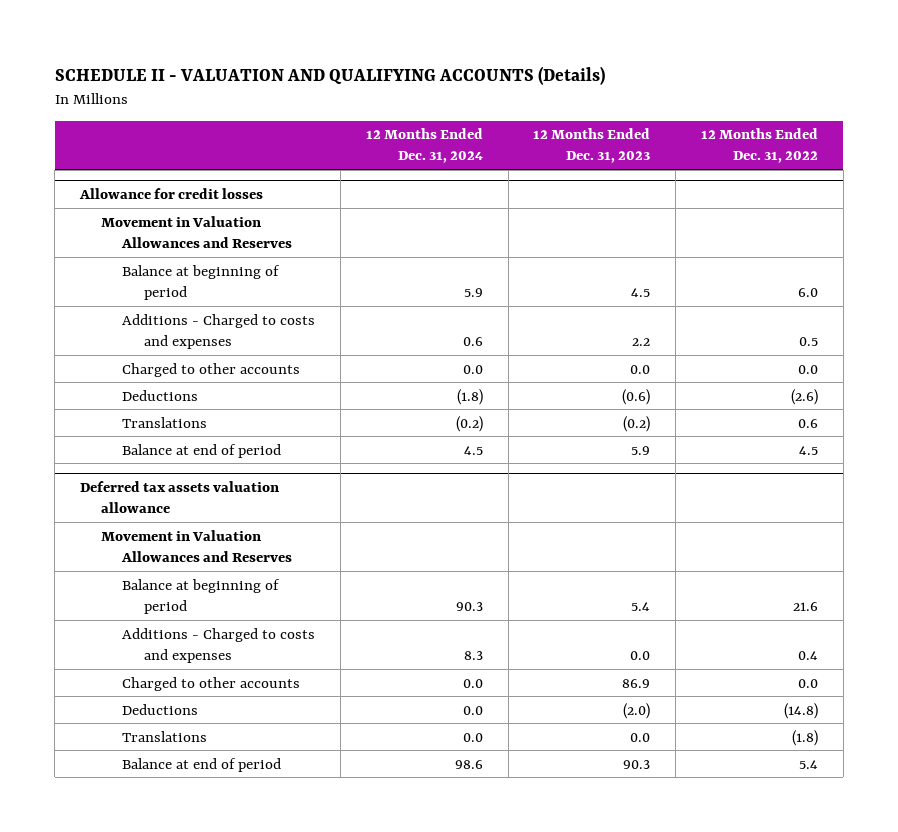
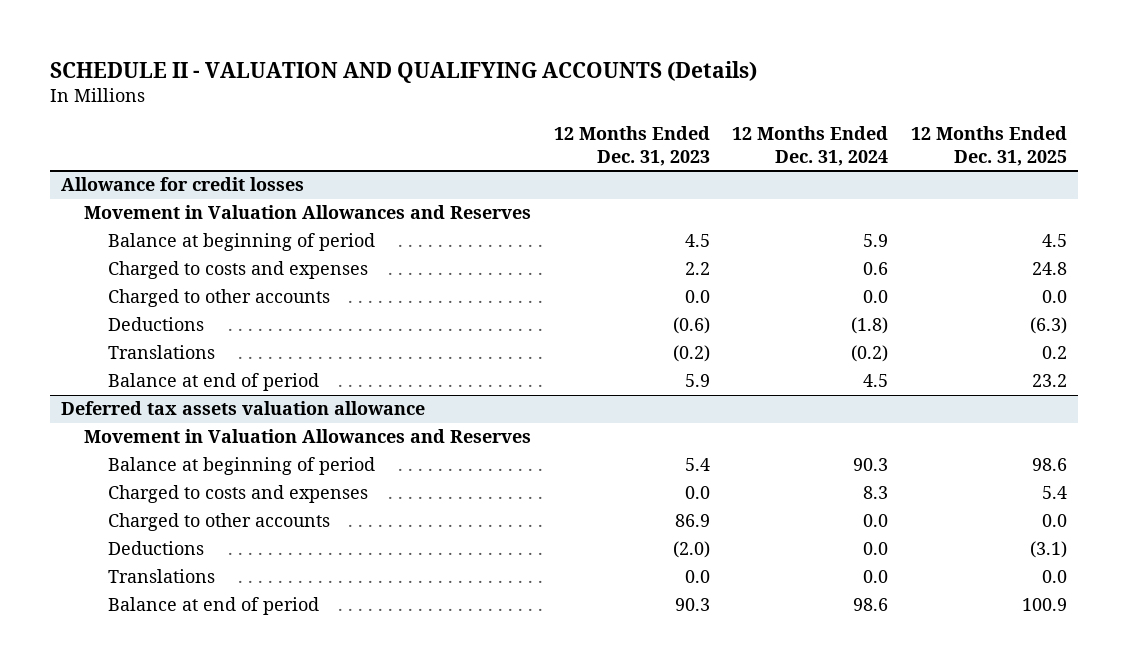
[700,128,818,164] 12 Months Ended Dec. 31, 2022 -> none
none -> [910,126,1067,166] 12 Months Ended Dec. 31, 2025
[122,313,316,349] Additions - Charged to costs and expenses -> [107,261,368,280] Charged to costs and expenses
[122,627,316,663] Additions - Charged to costs and expenses -> [107,485,368,504] Charged to costs and expenses

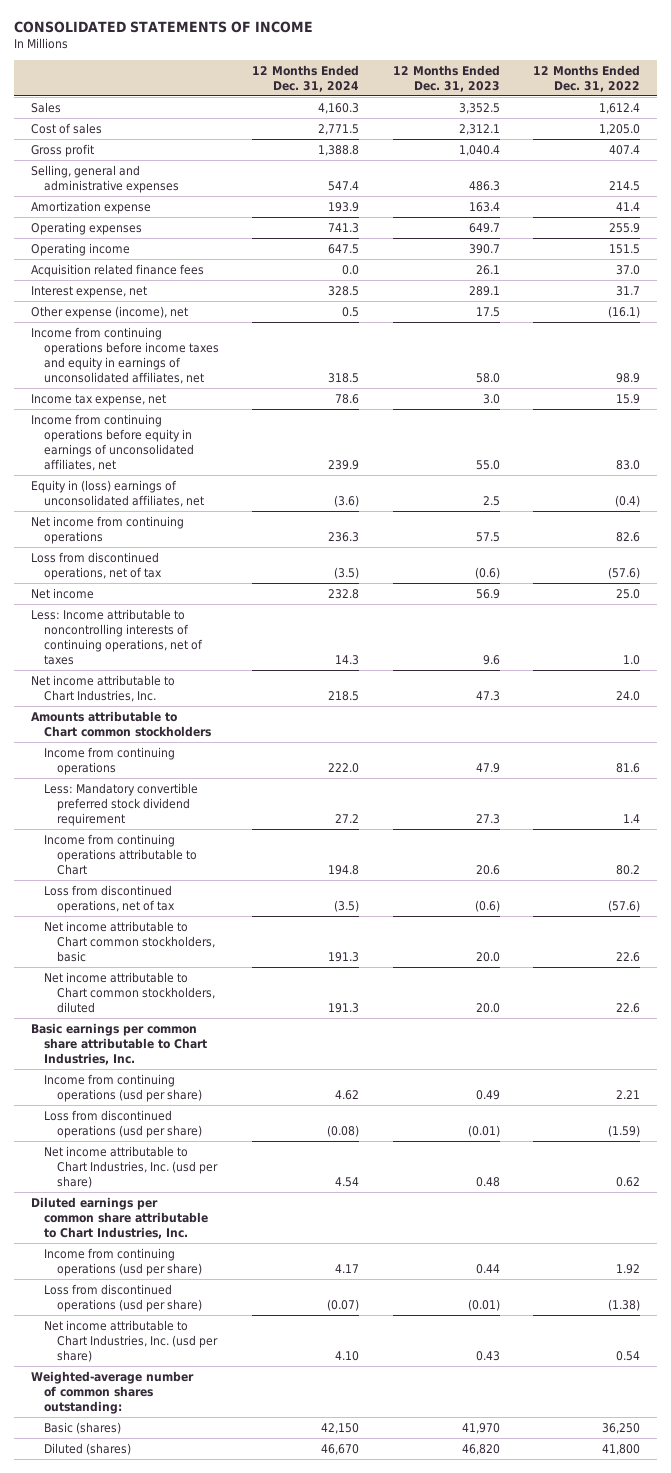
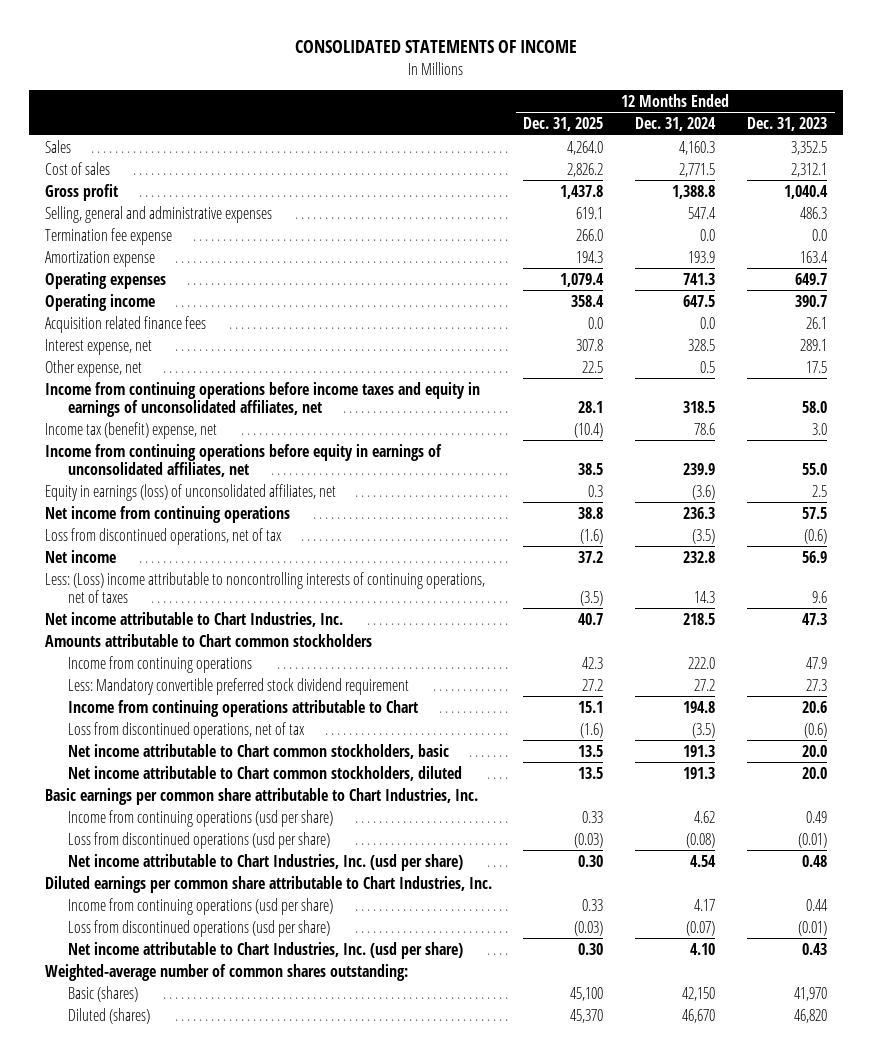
[533,64,641,92] 12 Months Ended Dec. 31, 2022 -> none
none -> [523,117,604,132] Dec. 31, 2025
none -> [44,227,172,245] Termination fee expense
[30,305,188,319] Other expense (income), net -> [44,359,142,377] Other expense, net
[30,393,166,406] Income tax expense, net -> [44,421,217,439] Income tax (benefit) expense, net
[30,479,204,507] Equity in (loss) earnings of unconsolidated affiliates, net -> [44,483,336,501] Equity in earnings (loss) of unconsolidated affiliates, net
[30,608,203,665] Less: Income attributable to noncontrolling interests of continuing operations, net of taxes -> [44,571,485,603] Less: (Loss) income attributable to noncontrolling interests of continuing operations, net of taxes

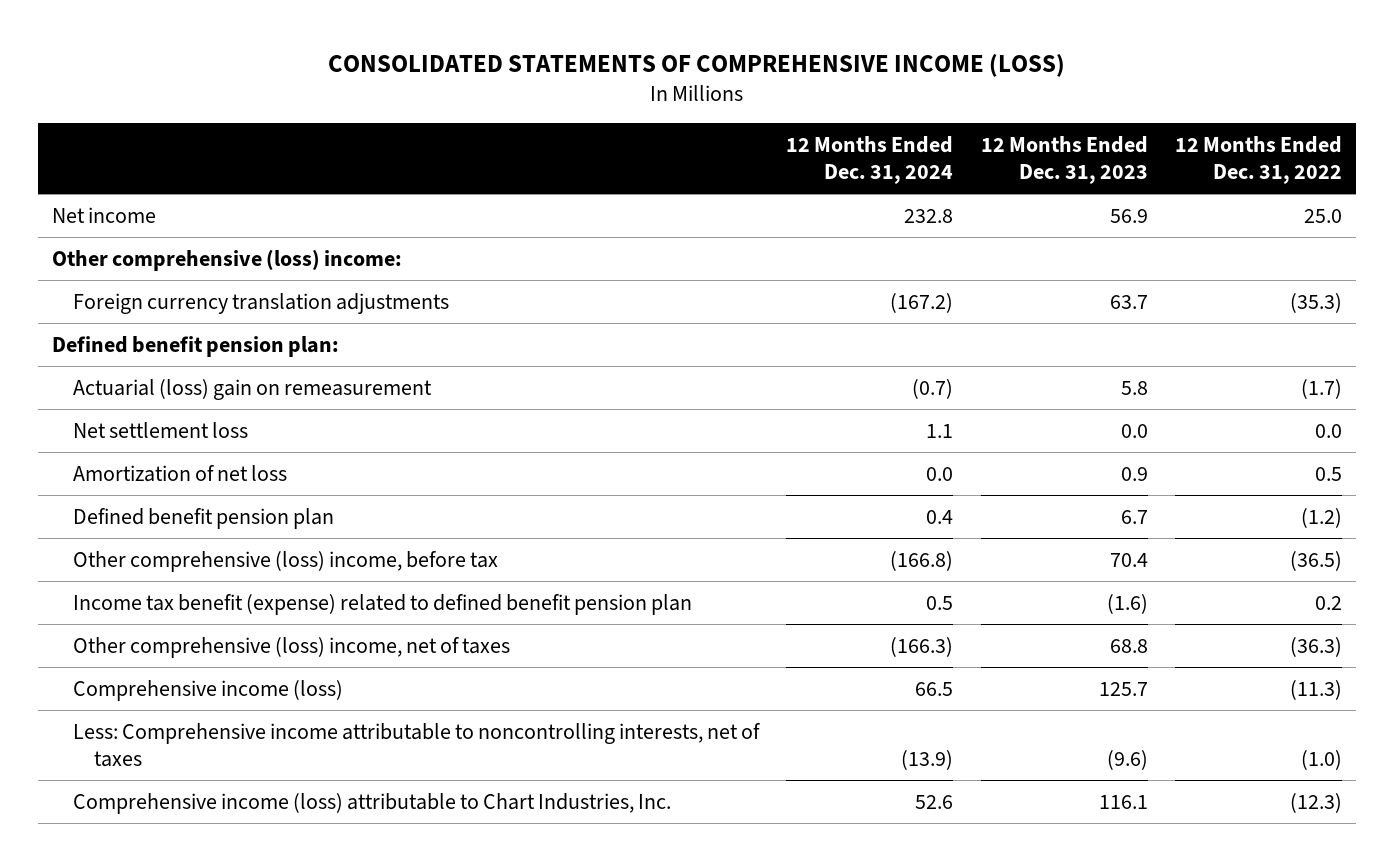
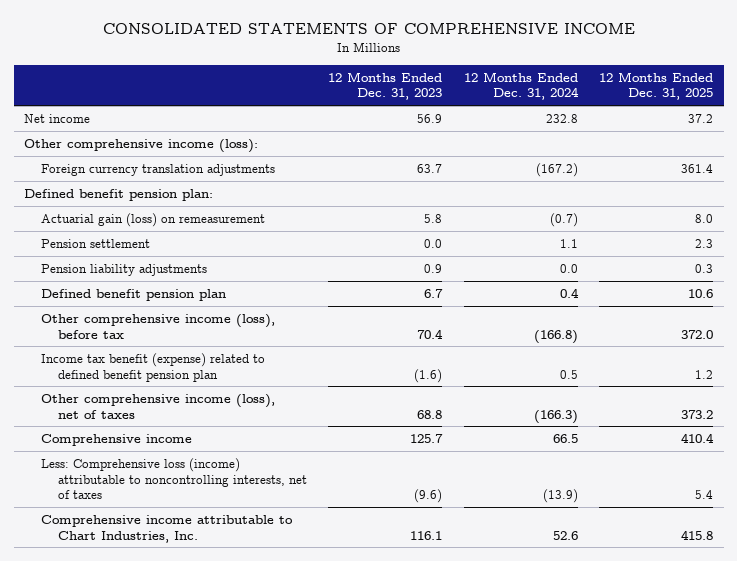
[327,53,1065,77] CONSOLIDATED STATEMENTS OF COMPREHENSIVE INCOME (LOSS) -> [102,22,635,34] CONSOLIDATED STATEMENTS OF COMPREHENSIVE INCOME
[1175,135,1343,184] 12 Months Ended Dec. 31, 2022 -> none
none -> [599,71,714,101] 12 Months Ended Dec. 31, 2025
[51,248,402,271] Other comprehensive (loss) income: -> [24,138,259,153] Other comprehensive income (loss):
[72,421,248,438] Net settlement loss -> none
[72,464,287,482] Amortization of net loss -> none
[72,378,432,400] Actuarial (loss) gain on remeasurement -> [41,212,266,227] Actuarial gain (loss) on remeasurement
none -> [41,238,151,248] Pension settlement
none -> [41,263,208,276] Pension liability adjustments
[72,550,498,572] Other comprehensive (loss) income, before tax -> [41,313,276,339] Other comprehensive income (loss), before tax
[72,636,510,658] Other comprehensive (loss) income, net of taxes -> [41,393,276,419] Other comprehensive income (loss), net of taxes
[72,679,343,701] Comprehensive income (loss) -> [41,433,193,446] Comprehensive income
[72,722,761,767] Less: Comprehensive income attributable to noncontrolling interests, net of taxes -> [41,457,308,500] Less: Comprehensive loss (income) attributable to noncontrolling interests, net of taxes
[72,792,671,814] Comprehensive income (loss) attributable to Chart Industries, Inc. -> [41,514,294,543] Comprehensive income attributable to Chart Industries, Inc.

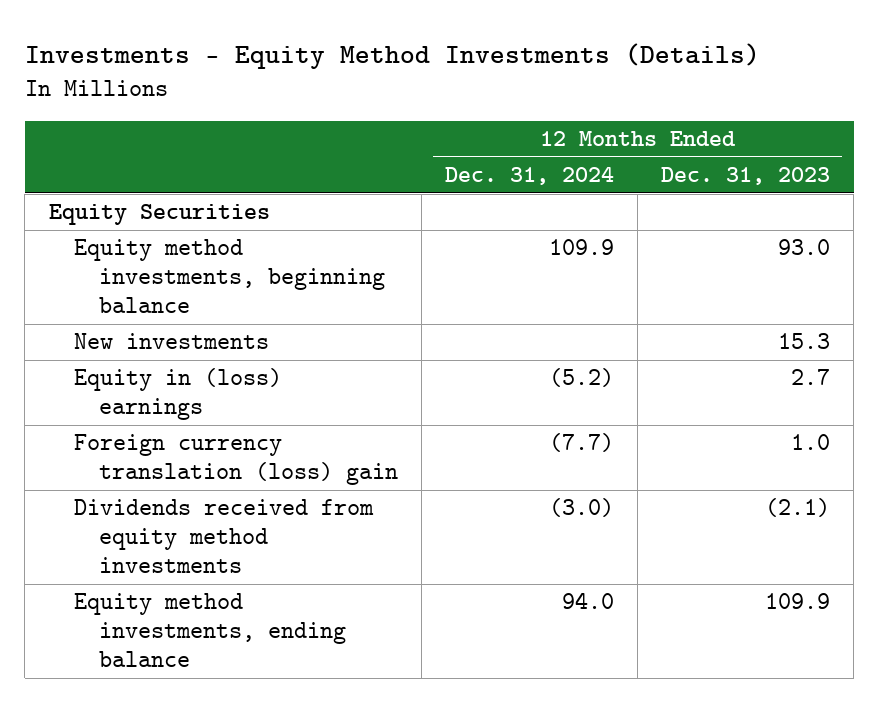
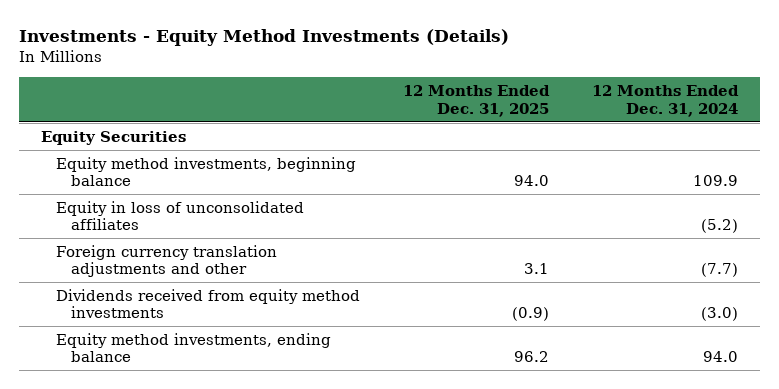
[661,167,831,186] Dec. 31, 2023 -> none
none -> [402,85,550,117] 12 Months Ended Dec. 31, 2025
[73,333,269,350] New investments -> none
[73,368,282,421] Equity in (loss) earnings -> [55,200,304,231] Equity in loss of unconsolidated affiliates
[73,434,398,486] Foreign currency translation (loss) gain -> [55,244,277,278] Foreign currency translation adjustments and other

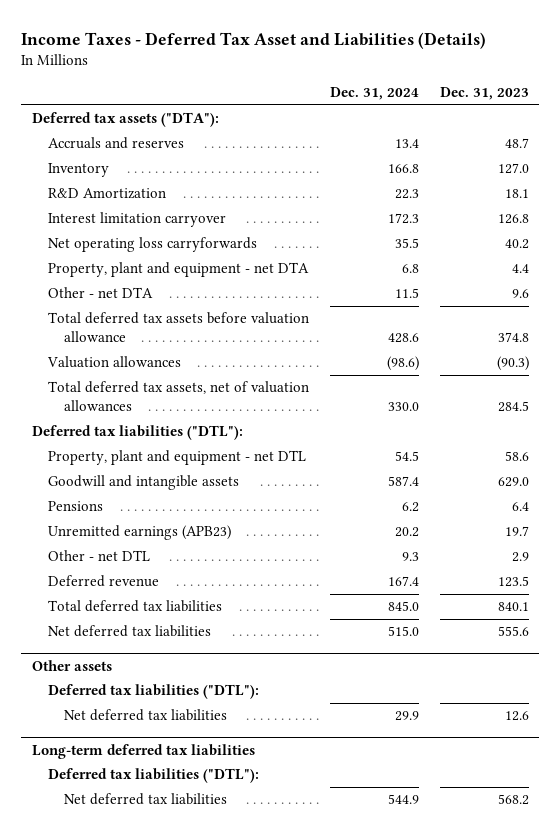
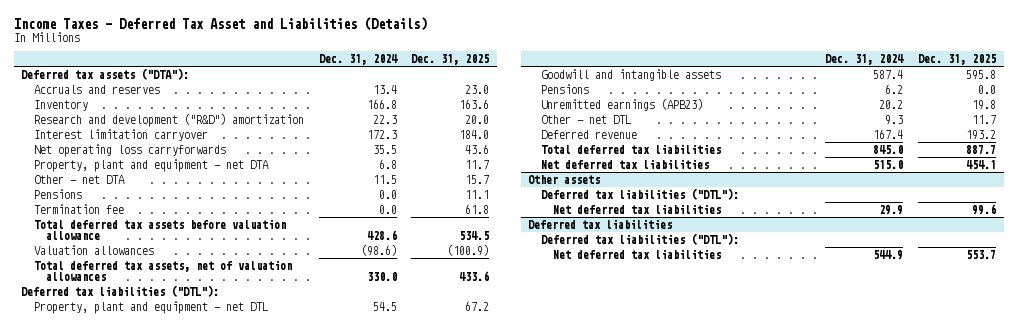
[439,87,529,101] Dec. 31, 2023 -> none
none -> [411,54,490,66] Dec. 31, 2025
[47,188,166,200] R&D Amortization -> [33,112,304,127] Research and development ("R&D") amortization
none -> [33,188,82,199] Pensions
none -> [33,203,124,214] Termination fee
[31,743,255,759] Long-term deferred tax liabilities -> [528,218,673,229] Deferred tax liabilities

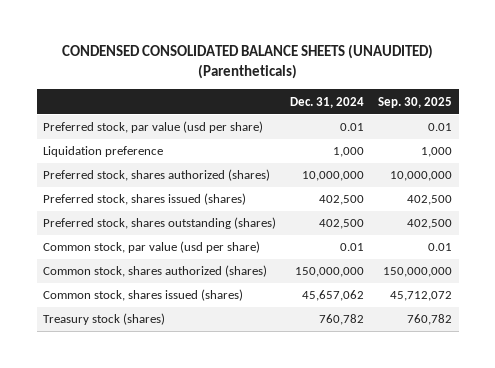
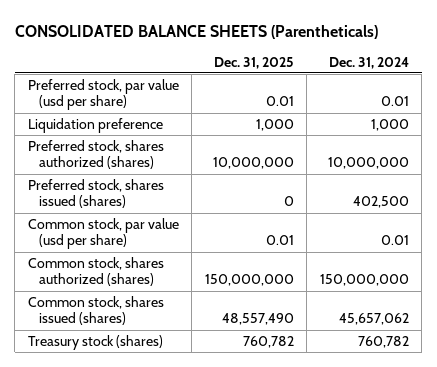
[61,44,433,80] CONDENSED CONSOLIDATED BALANCE SHEETS (UNAUDITED) (Parentheticals) -> [14,24,378,39] CONSOLIDATED BALANCE SHEETS (Parentheticals)
[377,96,452,108] Sep. 30, 2025 -> none
none -> [213,56,294,69] Dec. 31, 2025
[43,217,277,230] Preferred stock, shares outstanding (shares) -> none

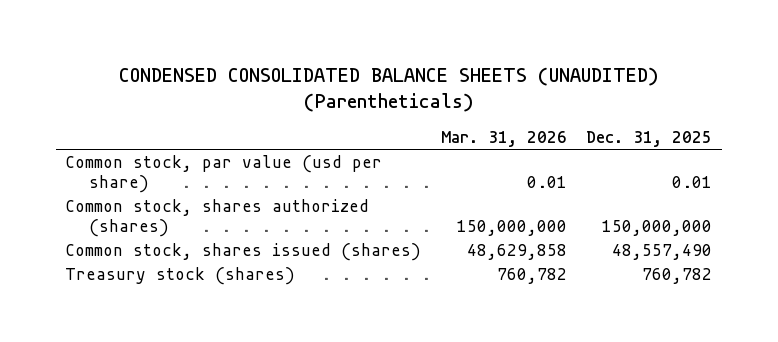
[14,24,378,39] CONSOLIDATED BALANCE SHEETS (Parentheticals) -> [118,66,659,112] CONDENSED CONSOLIDATED BALANCE SHEETS (UNAUDITED) (Parentheticals)
[328,56,409,69] Dec. 31, 2024 -> none
none -> [440,130,567,147] Mar. 31, 2026
[27,79,179,111] Preferred stock, par value (usd per share) -> none
[27,118,163,134] Liquidation preference -> none
[27,140,164,170] Preferred stock, shares authorized (shares) -> none
[27,179,164,209] Preferred stock, shares issued (shares) -> none

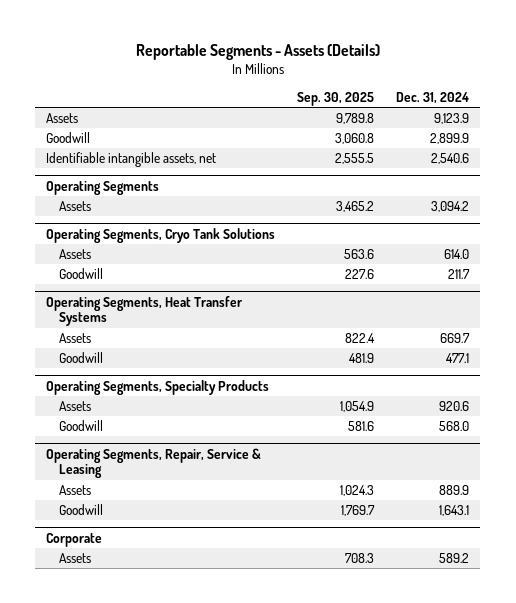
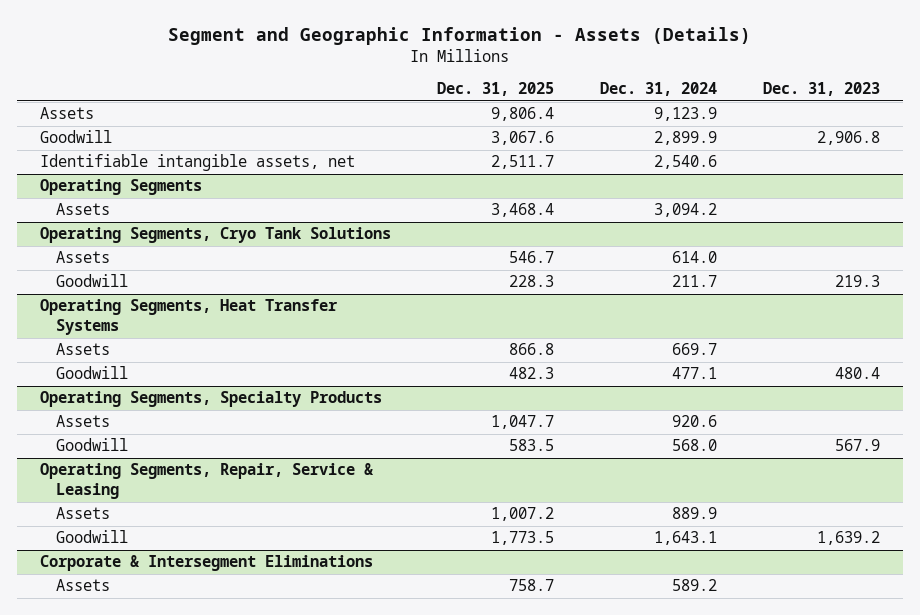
[135,43,380,60] Reportable Segments - Assets (Details) -> [168,26,752,45] Segment and Geographic Information - Assets (Details)
[297,92,375,107] Sep. 30, 2025 -> none
none -> [437,82,555,97] Dec. 31, 2025
none -> [763,82,881,97] Dec. 31, 2023
[46,532,103,547] Corporate -> [40,555,374,572] Corporate & Intersegment Eliminations

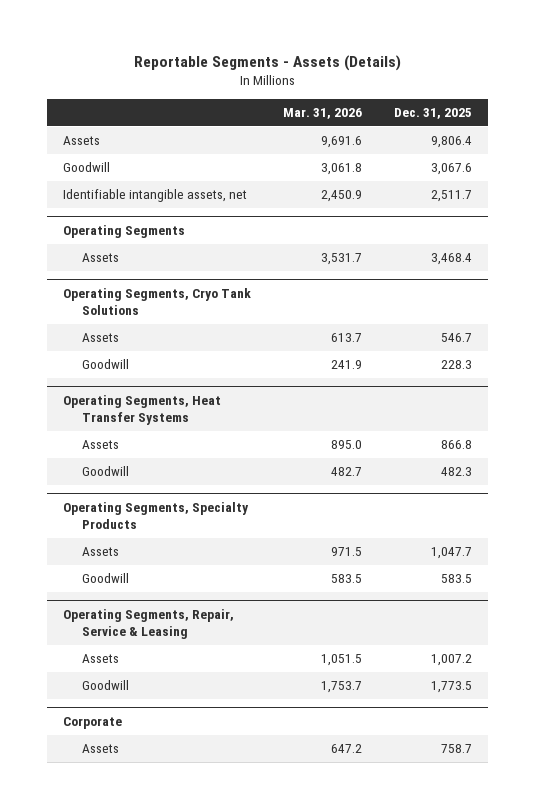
[168,26,752,45] Segment and Geographic Information - Assets (Details) -> [133,55,401,72] Reportable Segments - Assets (Details)
[600,82,718,97] Dec. 31, 2024 -> none
[763,82,881,97] Dec. 31, 2023 -> none
none -> [283,108,363,120] Mar. 31, 2026
[40,555,374,572] Corporate & Intersegment Eliminations -> [62,716,122,729] Corporate

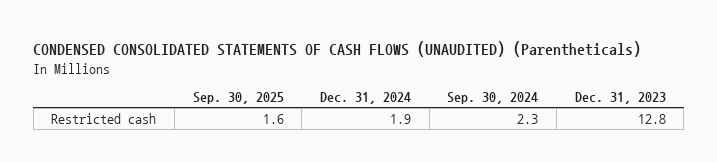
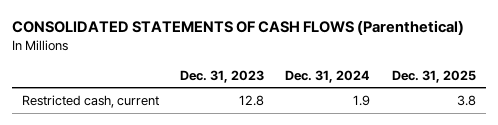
[33,41,642,58] CONDENSED CONSOLIDATED STATEMENTS OF CASH FLOWS (UNAUDITED) (Parentheticals) -> [11,19,464,35] CONSOLIDATED STATEMENTS OF CASH FLOWS (Parenthetical)
[192,92,284,105] Sep. 30, 2025 -> none
[447,92,539,105] Sep. 30, 2024 -> none
none -> [391,69,476,83] Dec. 31, 2025
[51,112,157,124] Restricted cash -> [22,94,160,108] Restricted cash, current

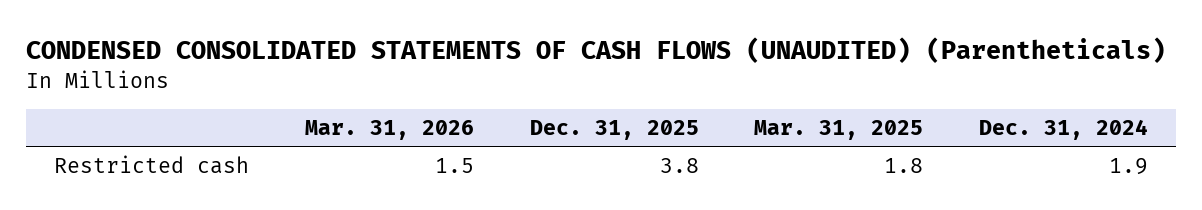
[11,19,464,35] CONSOLIDATED STATEMENTS OF CASH FLOWS (Parenthetical) -> [26,37,1167,64] CONDENSED CONSOLIDATED STATEMENTS OF CASH FLOWS (UNAUDITED) (Parentheticals)
[180,69,265,83] Dec. 31, 2023 -> none
none -> [304,120,474,141] Mar. 31, 2026
none -> [754,120,924,141] Mar. 31, 2025
[22,94,160,108] Restricted cash, current -> [54,154,250,174] Restricted cash

